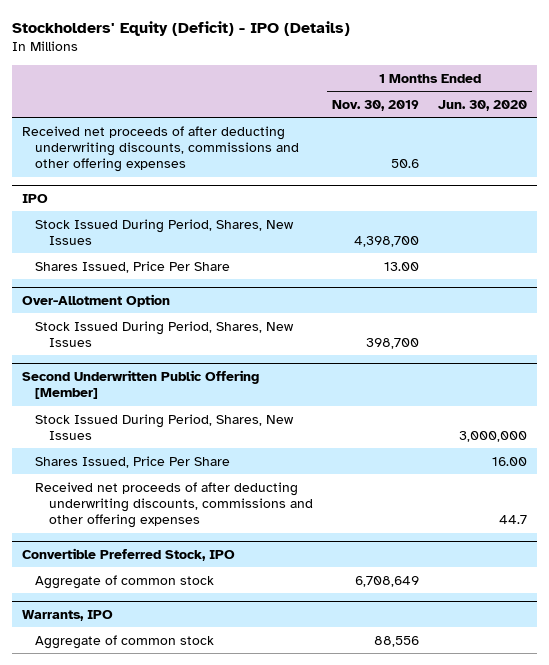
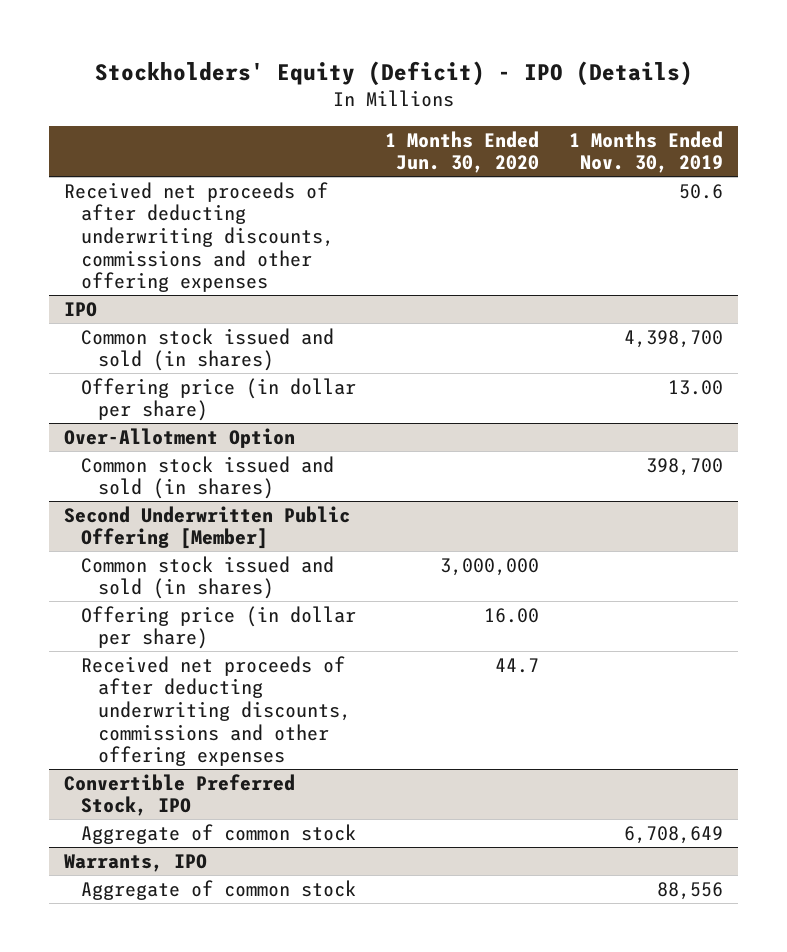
[35,218,295,245] Stock Issued During Period, Shares, New Issues -> [80,327,334,372] Common stock issued and sold (in shares)
[35,260,231,273] Shares Issued, Price Per Share -> [80,377,356,422] Offering price (in dollar per share)
[35,320,295,347] Stock Issued During Period, Shares, New Issues -> [80,455,334,500] Common stock issued and sold (in shares)
[35,413,295,440] Stock Issued During Period, Shares, New Issues -> [80,555,334,600] Common stock issued and sold (in shares)
[35,455,231,468] Shares Issued, Price Per Share -> [80,605,356,650] Offering price (in dollar per share)

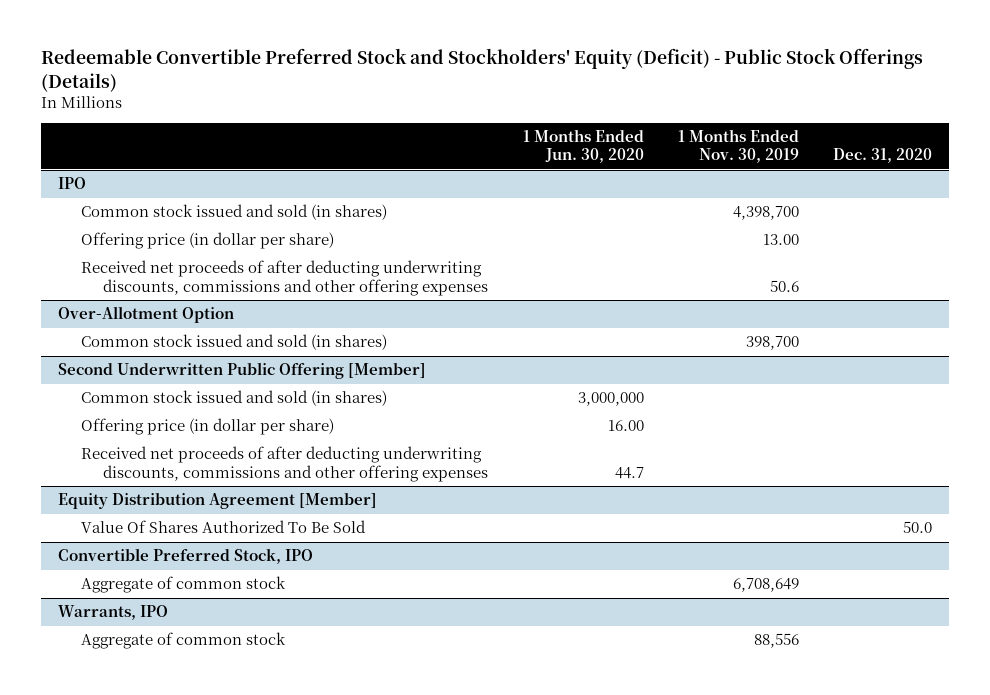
[94,60,693,86] Stockholders' Equity (Deficit) - IPO (Details) -> [40,48,923,92] Redeemable Convertible Preferred Stock and Stockholders' Equity (Deficit) - Public Stock Offerings (Details)
none -> [832,148,932,164] Dec. 31, 2020
[64,181,334,293] Received net proceeds of after deducting underwriting discounts, commissions and other offering expenses -> none
none -> [80,260,489,296] Received net proceeds of after deducting underwriting discounts, commissions and other offering expenses
none -> [57,493,377,510] Equity Distribution Agreement [Member]
none -> [80,520,366,534] Value Of Shares Authorized To Be Sold

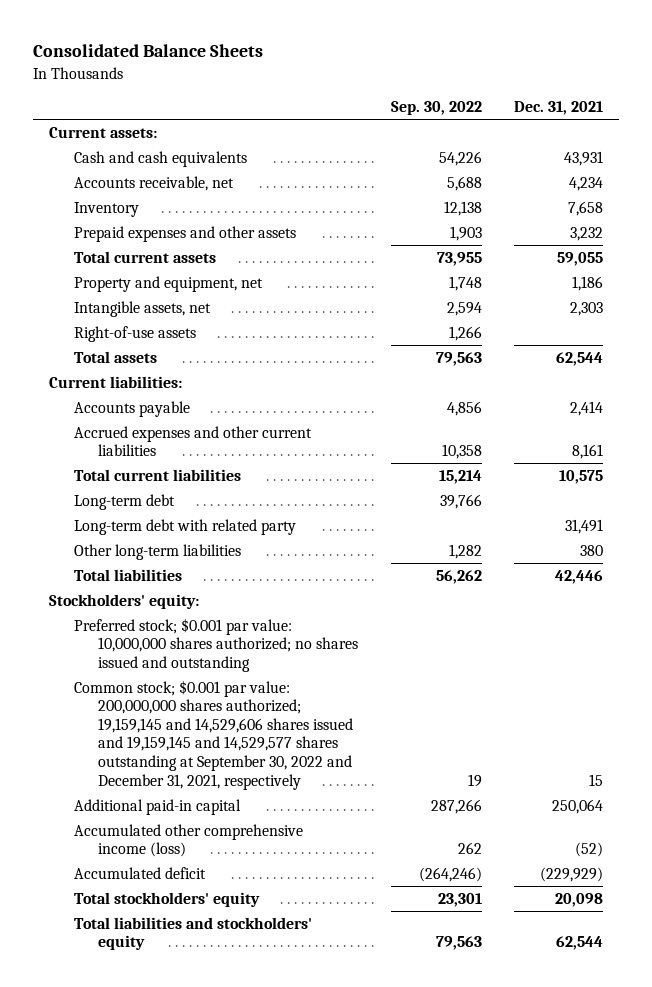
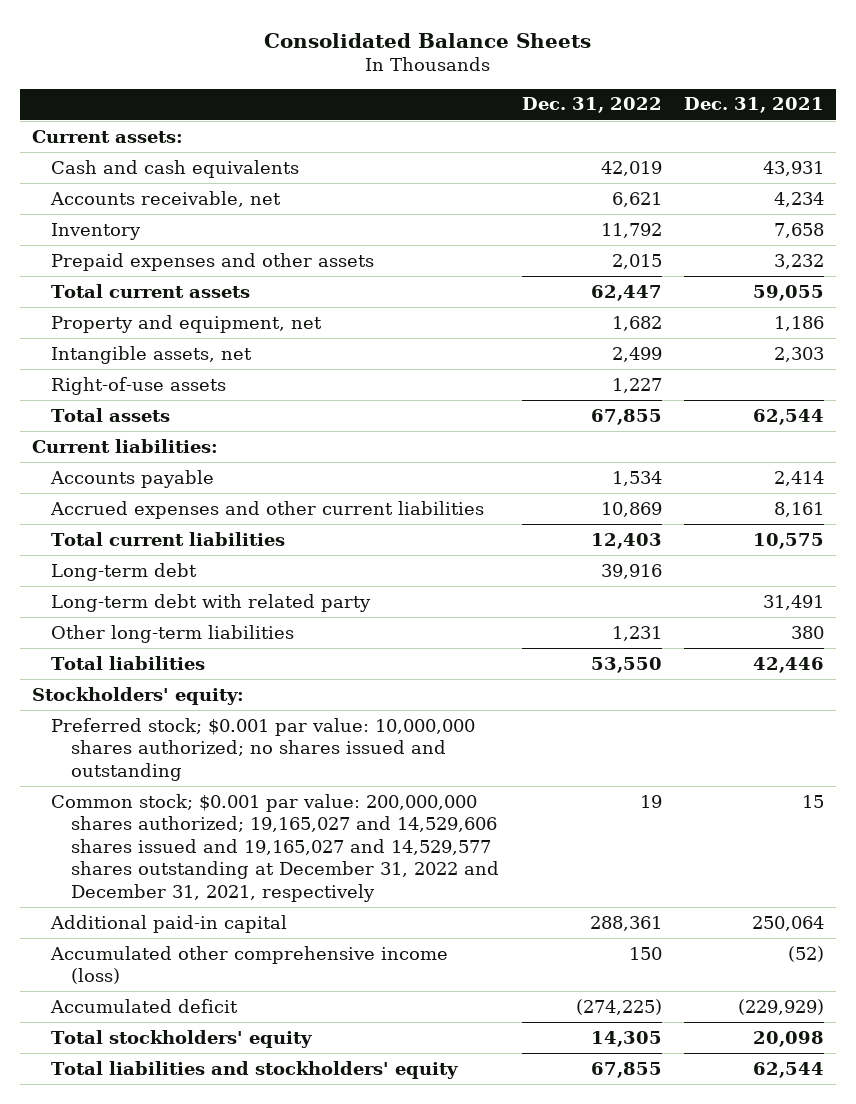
[390,101,482,116] Sep. 30, 2022 -> none
none -> [521,97,662,114] Dec. 31, 2022
[73,679,354,790] Common stock; $0.001 par value: 200,000,000 shares authorized; 19,159,145 and 14,529,606 shares issued and 19,159,145 and 14,529,577 shares outstanding at September 30, 2022 and December 31, 2021, respectively -> [51,793,499,902] Common stock; $0.001 par value: 200,000,000 shares authorized; 19,165,027 and 14,529,606 shares issued and 19,165,027 and 14,529,577 shares outstanding at December 31, 2022 and December 31, 2021, respectively

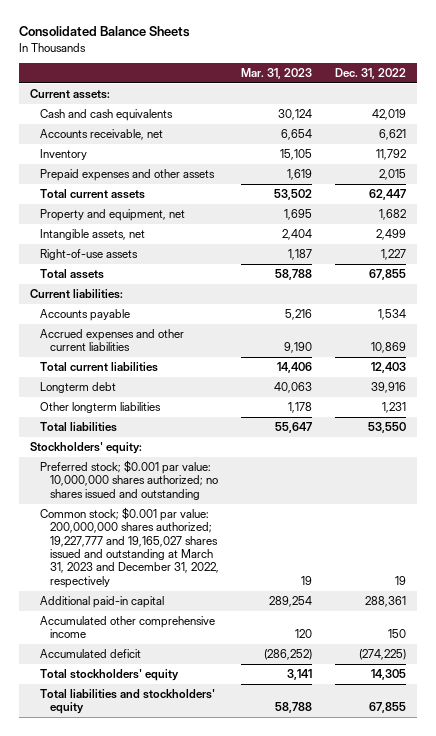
[684,97,825,114] Dec. 31, 2021 -> none
none -> [241,68,313,80] Mar. 31, 2023
[51,593,372,612] Long-term debt with related party -> none
[51,562,198,581] Long-term debt -> [39,382,116,394] Longterm debt
[51,624,295,643] Other long-term liabilities -> [39,402,161,414] Other longterm liabilities
[51,793,499,902] Common stock; $0.001 par value: 200,000,000 shares authorized; 19,165,027 and 14,529,606 shares issued and 19,165,027 and 14,529,577 shares outstanding at December 31, 2022 and December 31, 2021, respectively -> [39,507,219,588] Common stock; $0.001 par value: 200,000,000 shares authorized; 19,227,777 and 19,165,027 shares issued and outstanding at March 31, 2023 and December 31, 2022, respectively
[50,945,449,985] Accumulated other comprehensive income (loss) -> [39,616,215,639] Accumulated other comprehensive income

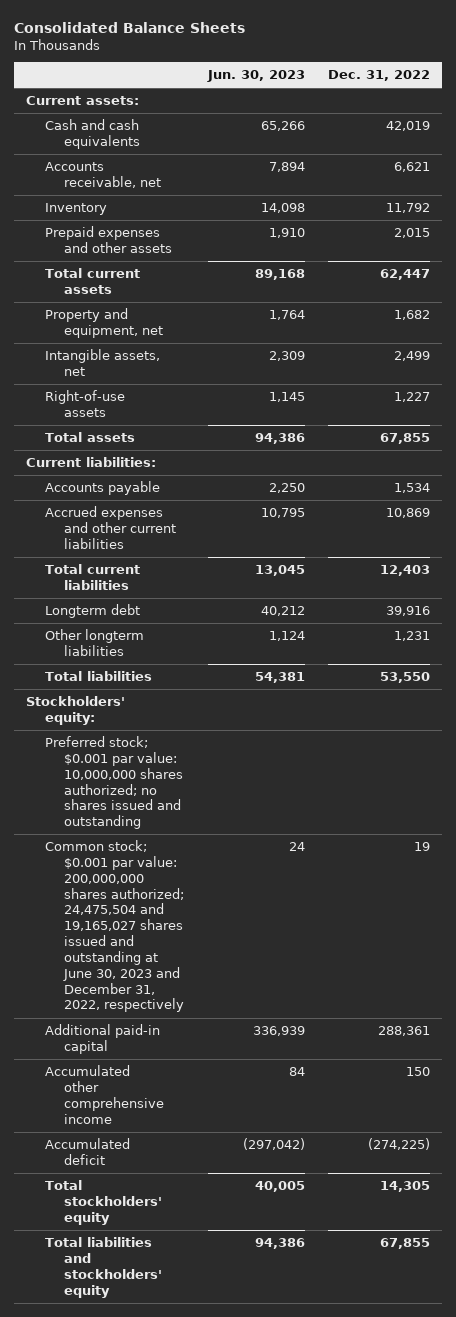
[241,68,313,80] Mar. 31, 2023 -> none
none -> [206,70,305,83] Jun. 30, 2023
[39,507,219,588] Common stock; $0.001 par value: 200,000,000 shares authorized; 19,227,777 and 19,165,027 shares issued and outstanding at March 31, 2023 and December 31, 2022, respectively -> [45,840,185,1013] Common stock; $0.001 par value: 200,000,000 shares authorized; 24,475,504 and 19,165,027 shares issued and outstanding at June 30, 2023 and December 31, 2022, respectively

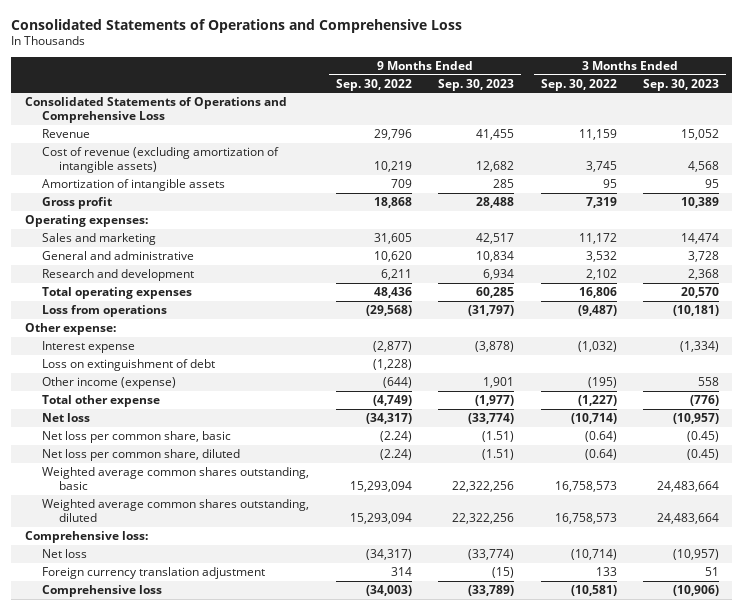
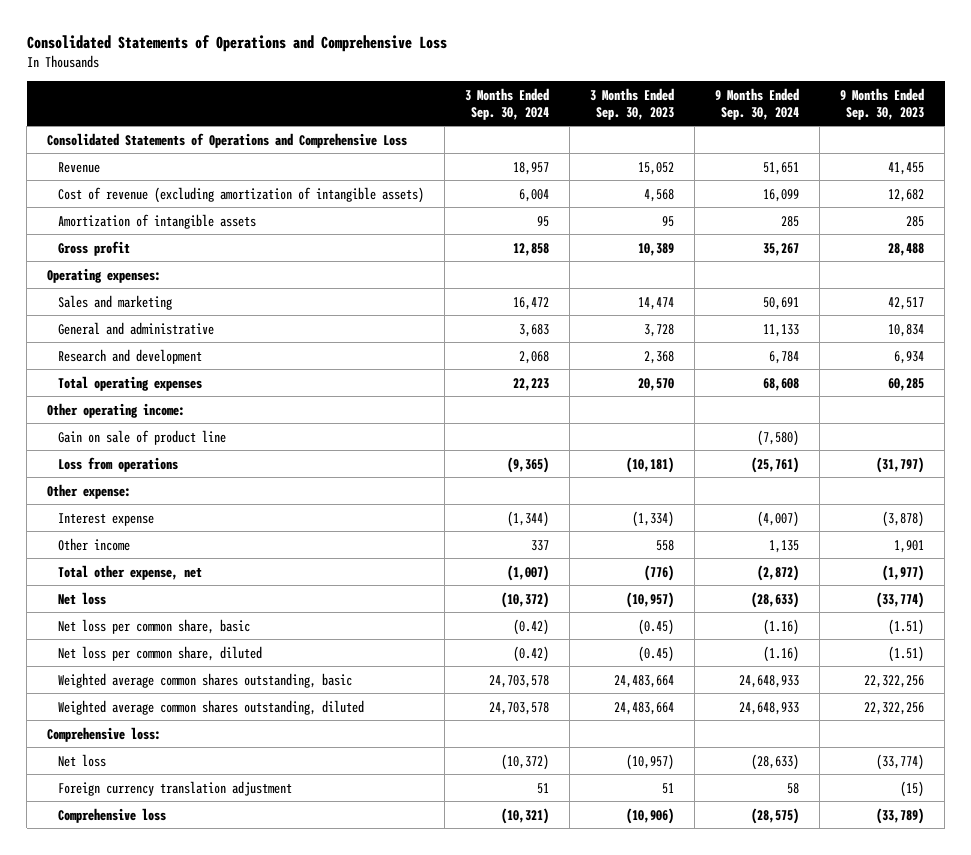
[335,78,412,91] Sep. 30, 2022 -> none
[540,78,617,91] Sep. 30, 2022 -> none
none -> [465,87,550,120] 3 Months Ended Sep. 30, 2024
none -> [715,87,800,120] 9 Months Ended Sep. 30, 2024
none -> [47,402,186,418] Other operating income:
none -> [58,429,227,445] Gain on sale of product line
[42,358,216,371] Loss on extinguishment of debt -> none
[42,376,177,389] Other income (expense) -> [58,537,131,551] Other income
[42,394,161,407] Total other expense -> [58,564,203,580] Total other expense, net

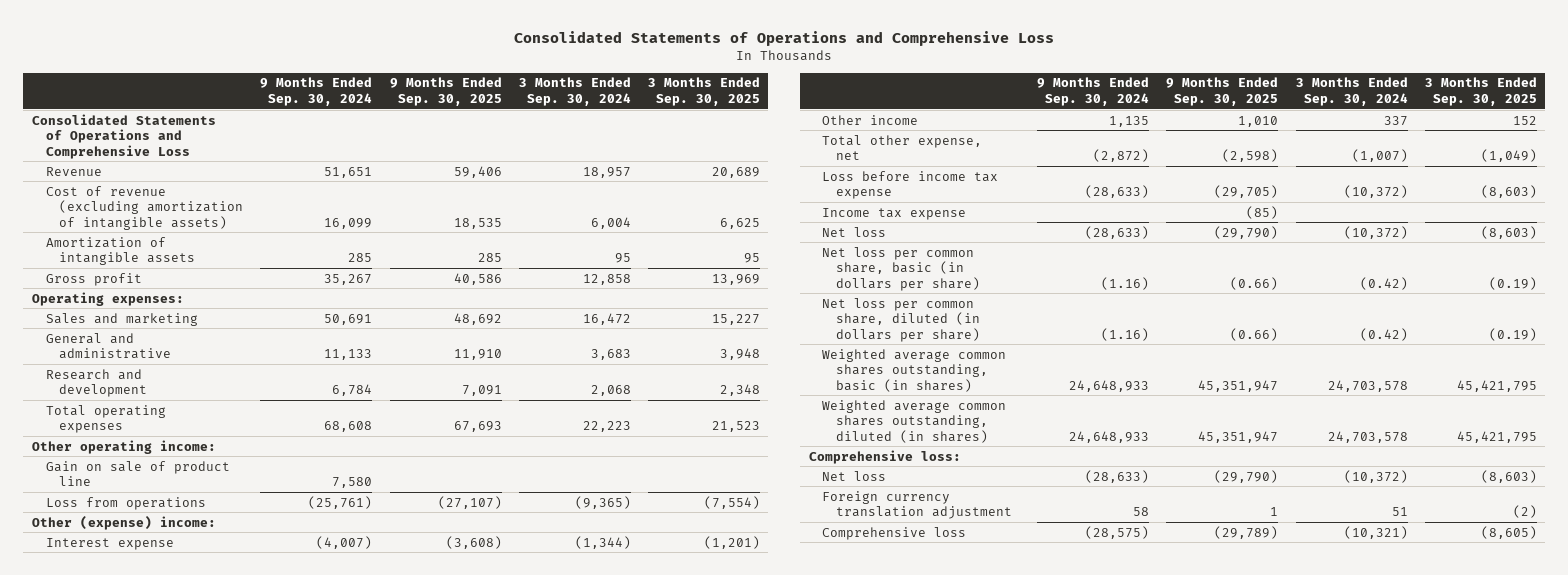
[590,87,675,120] 3 Months Ended Sep. 30, 2023 -> none
[840,87,925,120] 9 Months Ended Sep. 30, 2023 -> none
none -> [389,77,502,106] 9 Months Ended Sep. 30, 2025
none -> [647,77,760,106] 3 Months Ended Sep. 30, 2025
[757,429,800,446] (7,580) -> [332,477,373,489] 7,580
[47,483,132,499] Other expense: -> [31,515,216,530] Other (expense) income:
none -> [822,170,999,200] Loss before income tax expense
none -> [822,207,967,220] Income tax expense
[58,618,251,634] Net loss per common share, basic -> [822,246,981,291] Net loss per common share, basic (in dollars per share)
[58,645,263,661] Net loss per common share, diluted -> [822,297,981,342] Net loss per common share, diluted (in dollars per share)
[58,672,353,688] Weighted average common shares outstanding, basic -> [822,348,1007,392] Weighted average common shares outstanding, basic (in shares)
[58,699,365,715] Weighted average common shares outstanding, diluted -> [822,399,1007,443] Weighted average common shares outstanding, diluted (in shares)

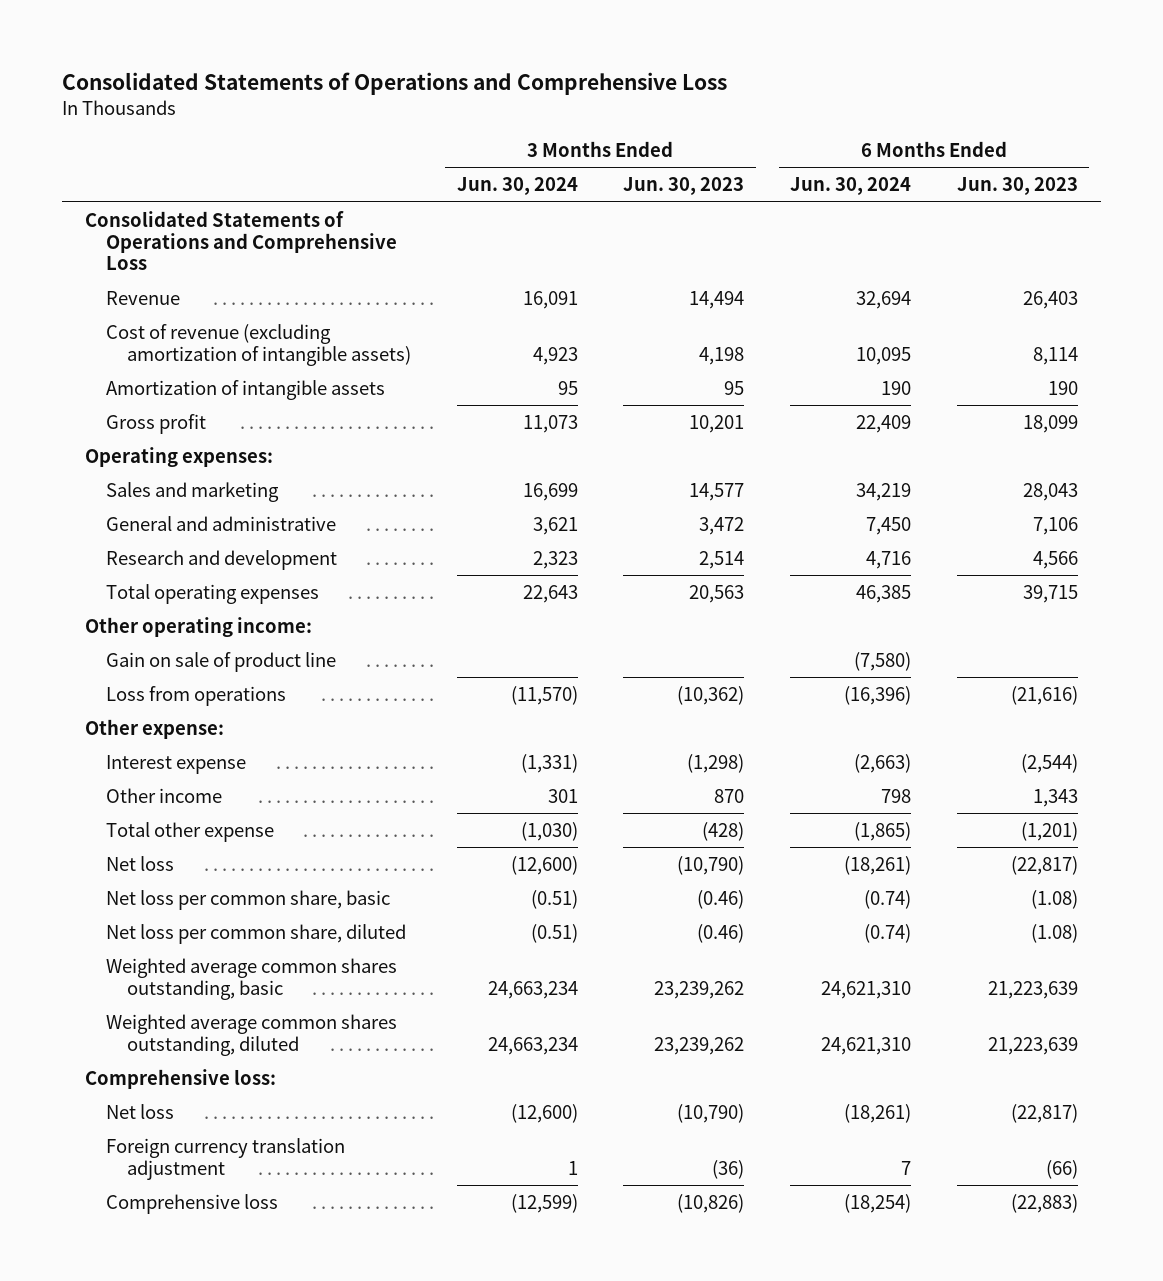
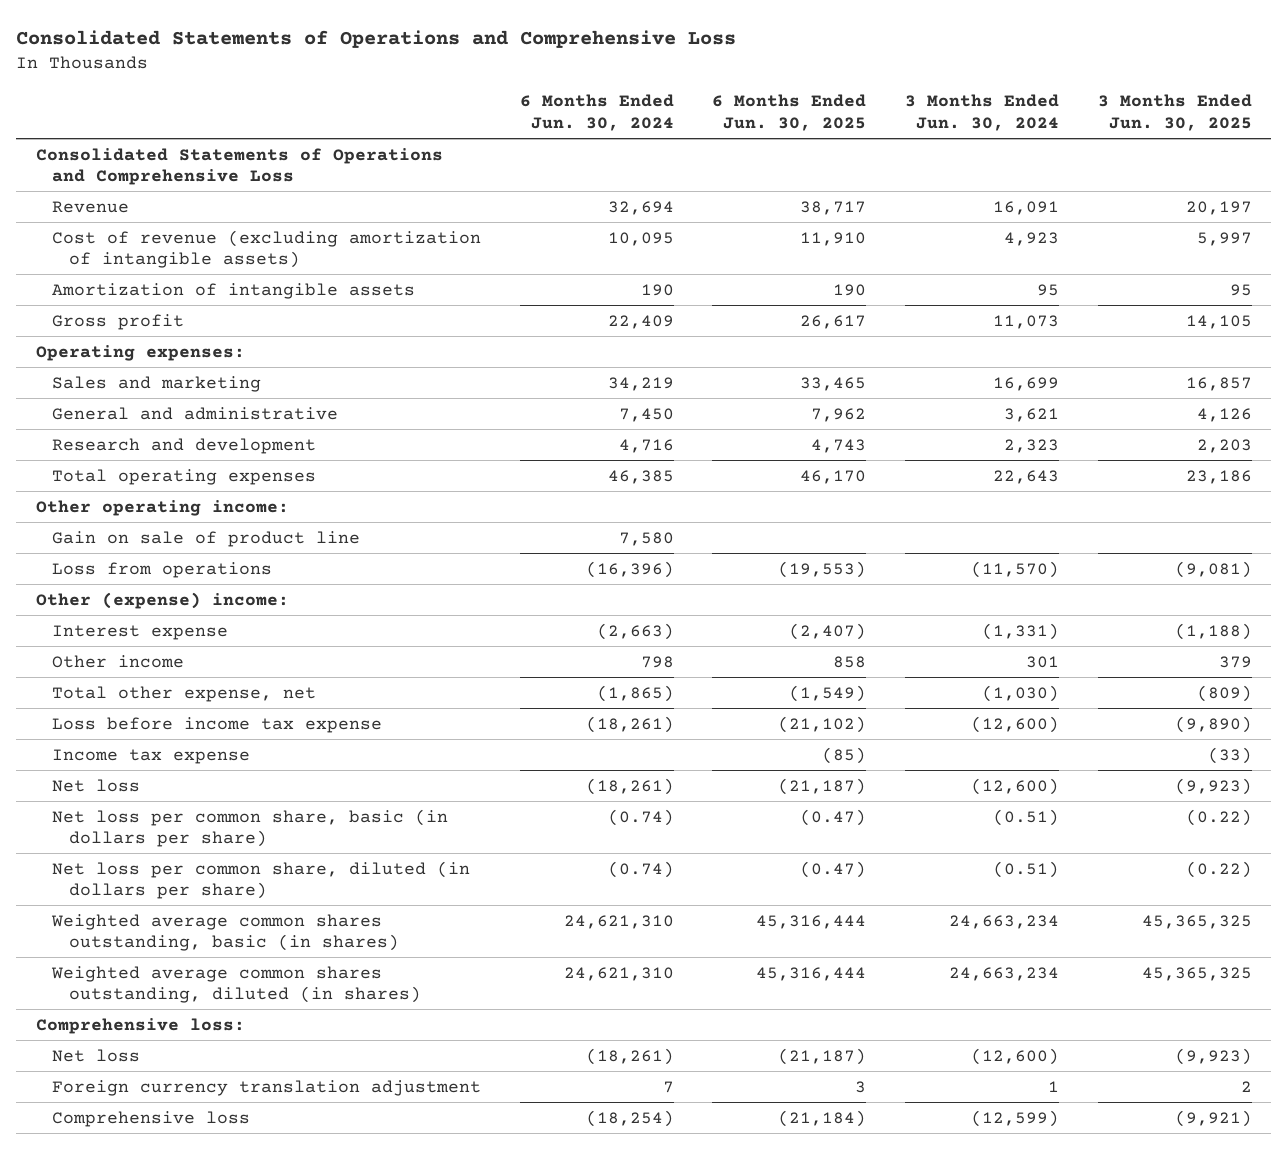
[623,177,745,196] Jun. 30, 2023 -> none
[956,177,1078,196] Jun. 30, 2023 -> none
none -> [712,94,867,131] 6 Months Ended Jun. 30, 2025
none -> [1097,94,1252,131] 3 Months Ended Jun. 30, 2025
[854,651,912,671] (7,580) -> [618,531,674,546] 7,580
[84,718,224,739] Other expense: -> [35,591,289,609] Other (expense) income:
[105,821,274,842] Total other expense -> [52,685,317,702] Total other expense, net
none -> [52,716,383,733] Loss before income tax expense
none -> [52,748,251,764] Income tax expense
[105,889,390,910] Net loss per common share, basic -> [52,808,449,848] Net loss per common share, basic (in dollars per share)
[105,923,406,944] Net loss per common share, diluted -> [52,860,471,900] Net loss per common share, diluted (in dollars per share)
[105,957,397,1000] Weighted average common shares outstanding, basic -> [51,913,399,952] Weighted average common shares outstanding, basic (in shares)
[105,1013,397,1056] Weighted average common shares outstanding, diluted -> [51,965,421,1004] Weighted average common shares outstanding, diluted (in shares)

